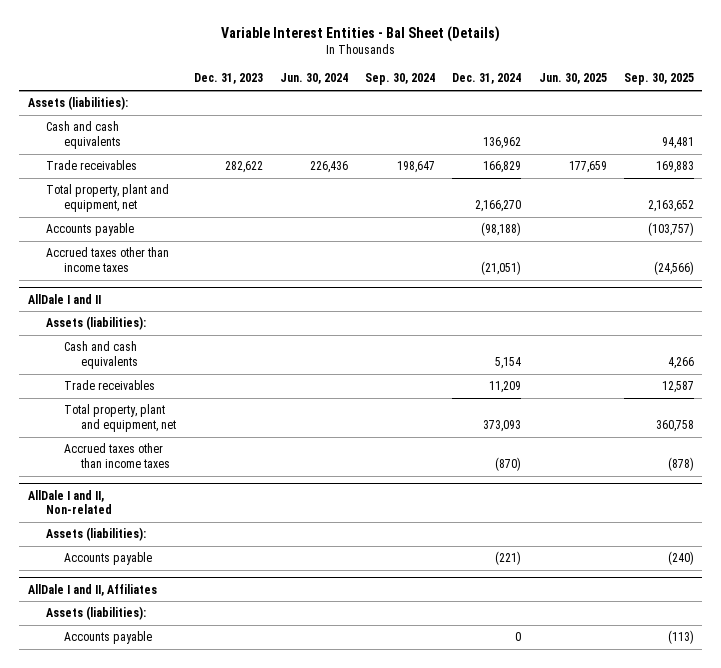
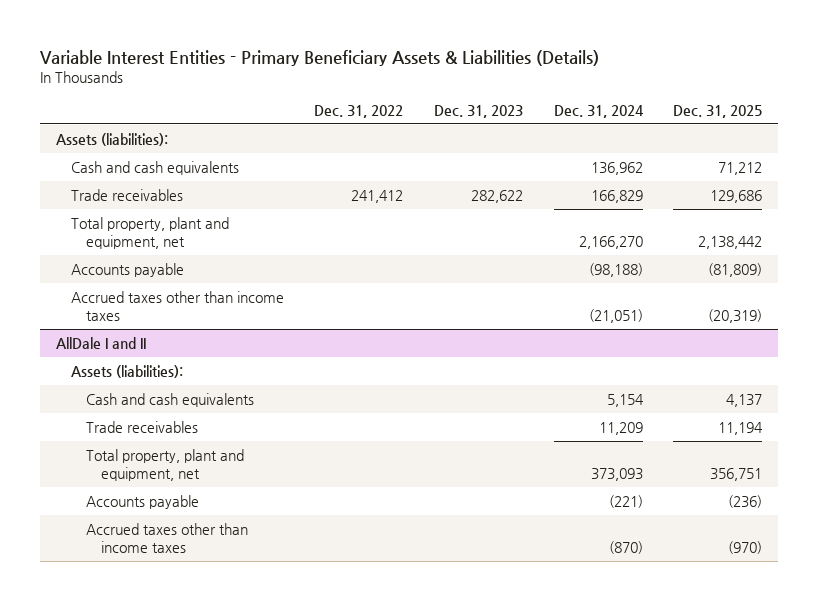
[220,25,500,42] Variable Interest Entities - Bal Sheet (Details) -> [40,49,600,66] Variable Interest Entities - Primary Beneficiary Assets & Liabilities (Details)
[279,73,348,85] Jun. 30, 2024 -> none
[365,73,436,86] Sep. 30, 2024 -> none
[538,73,607,85] Jun. 30, 2025 -> none
[623,73,694,86] Sep. 30, 2025 -> none
none -> [314,104,404,118] Dec. 31, 2022
none -> [673,104,763,118] Dec. 31, 2025
[27,489,112,515] AllDale I and II, Non-related -> none
[45,527,146,542] Assets (liabilities): -> none
[27,583,157,596] AllDale I and II, Affiliates -> none
[45,606,146,621] Assets (liabilities): -> none
[63,631,152,645] Accounts payable -> none
[63,443,171,468] Accrued taxes other than income taxes -> [85,522,248,554] Accrued taxes other than income taxes

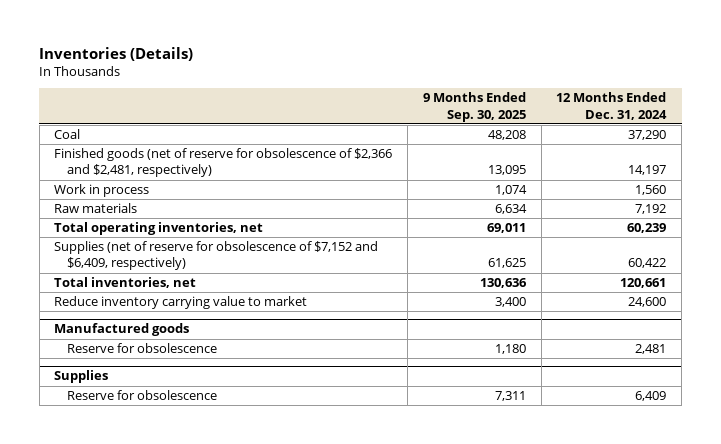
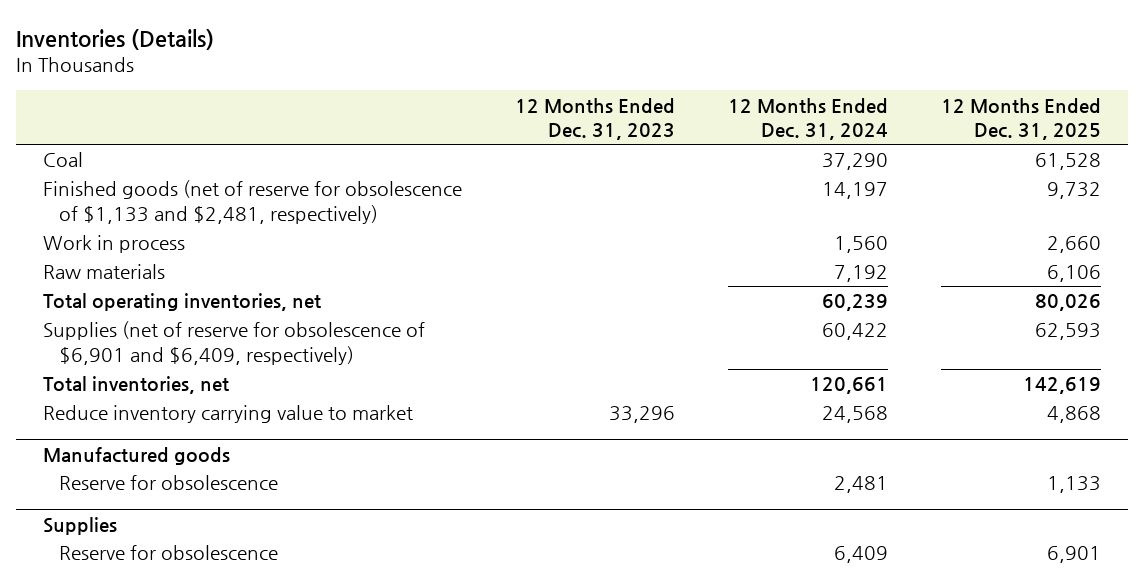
[422,92,526,122] 9 Months Ended Sep. 30, 2025 -> none
none -> [514,97,675,141] 12 Months Ended Dec. 31, 2023
none -> [941,97,1102,141] 12 Months Ended Dec. 31, 2025
[54,148,393,178] Finished goods (net of reserve for obsolescence of $2,366 and $2,481, respectively) -> [42,180,462,224] Finished goods (net of reserve for obsolescence of $1,133 and $2,481, respectively)
[54,241,379,271] Supplies (net of reserve for obsolescence of $7,152 and $6,409, respectively) -> [42,321,425,365] Supplies (net of reserve for obsolescence of $6,901 and $6,409, respectively)
[628,297,667,308] 24,600 -> [822,406,889,424] 24,568

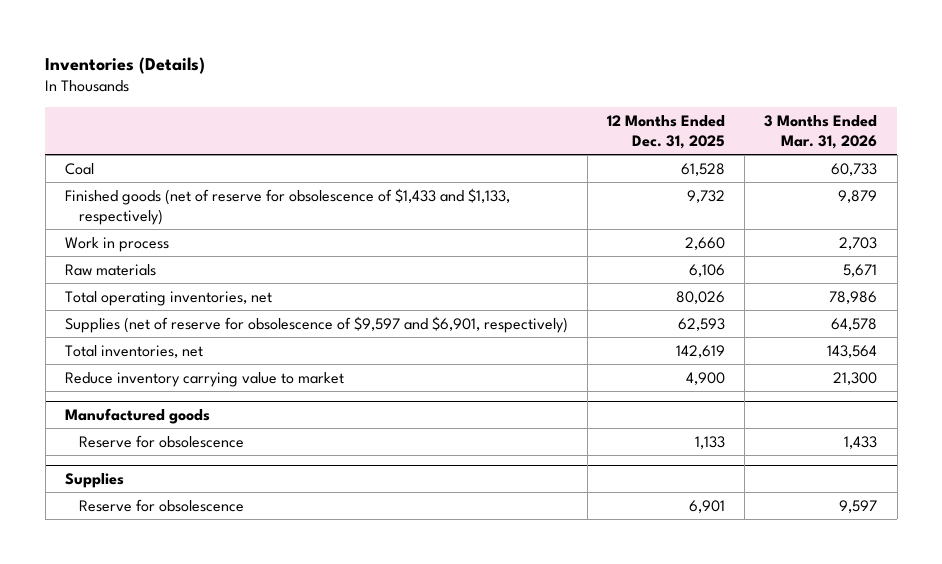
[514,97,675,141] 12 Months Ended Dec. 31, 2023 -> none
[728,97,889,141] 12 Months Ended Dec. 31, 2024 -> none
none -> [764,114,878,149] 3 Months Ended Mar. 31, 2026
[42,180,462,224] Finished goods (net of reserve for obsolescence of $1,133 and $2,481, respectively) -> [64,187,510,225] Finished goods (net of reserve for obsolescence of $1,433 and $1,133, respectively)
[42,321,425,365] Supplies (net of reserve for obsolescence of $6,901 and $6,409, respectively) -> [64,315,568,333] Supplies (net of reserve for obsolescence of $9,597 and $6,901, respectively)
[1047,406,1102,424] 4,868 -> [686,371,726,385] 4,900

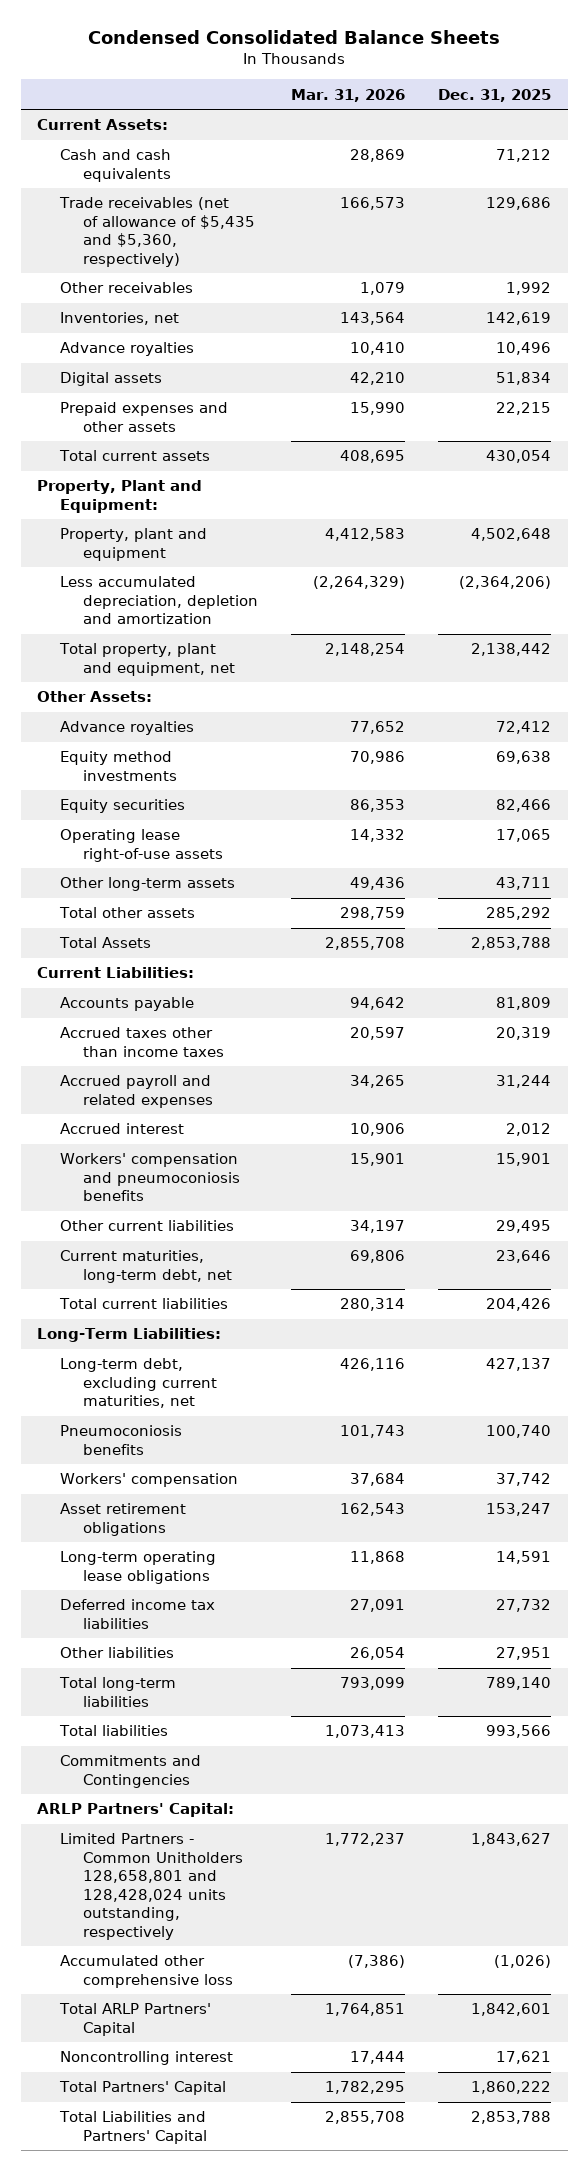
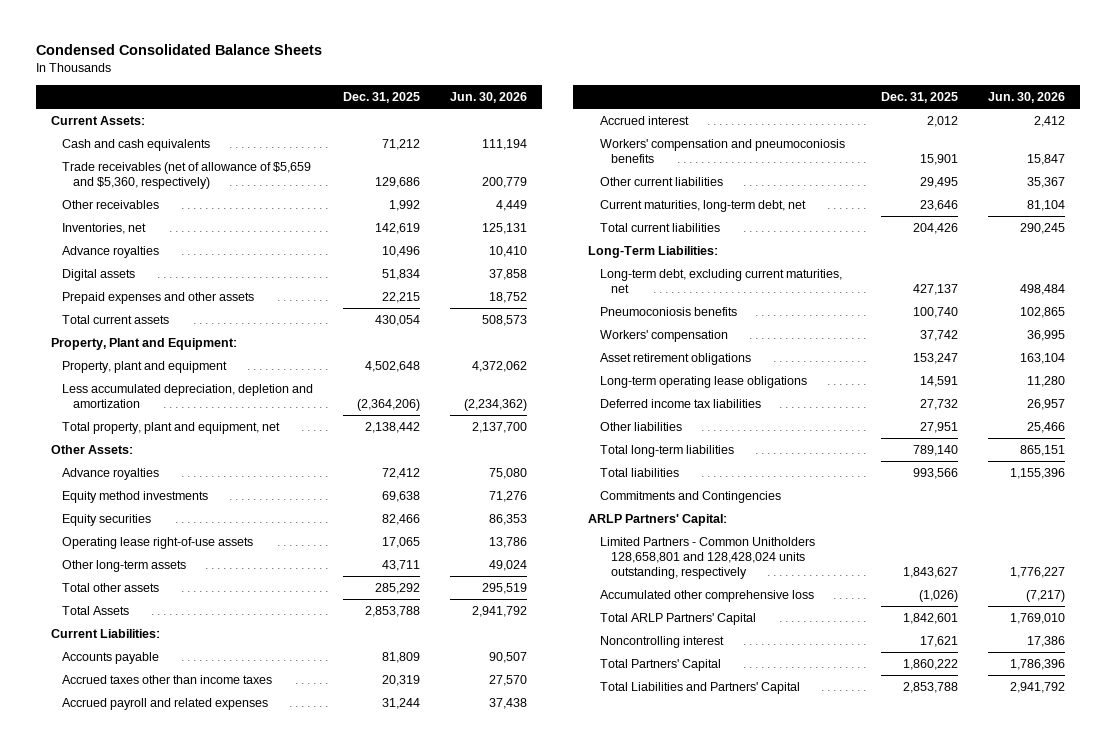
[291,88,406,102] Mar. 31, 2026 -> none
none -> [450,91,528,103] Jun. 30, 2026
[59,197,256,267] Trade receivables (net of allowance of $5,435 and $5,360, respectively) -> [62,162,312,190] Trade receivables (net of allowance of $5,659 and $5,360, respectively)

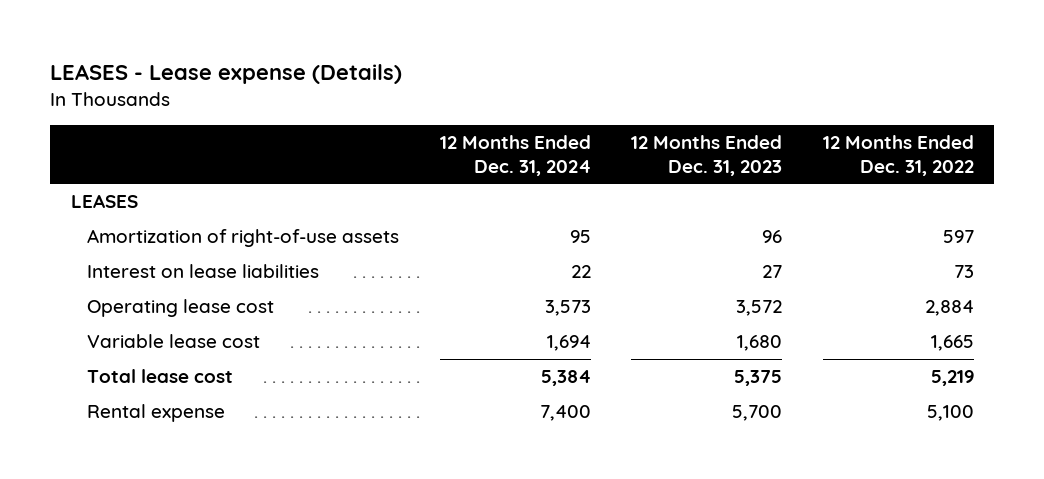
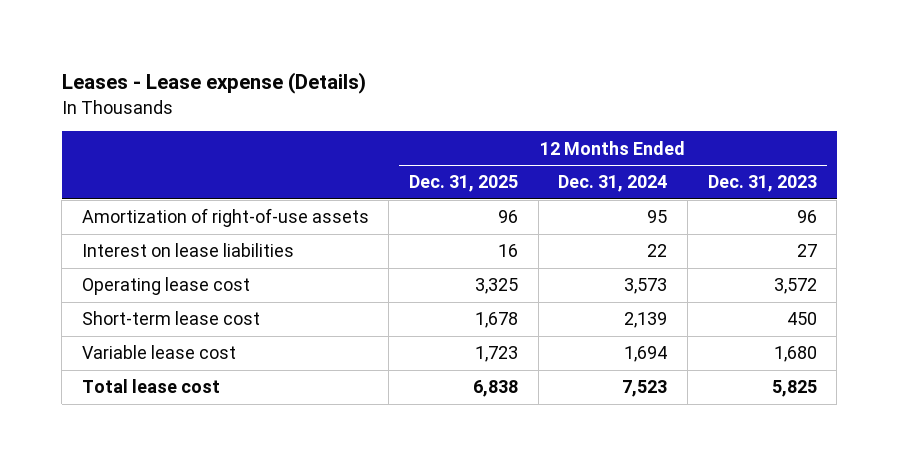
[50,64,403,85] LEASES - Lease expense (Details) -> [61,72,366,95] Leases - Lease expense (Details)
[822,135,974,176] 12 Months Ended Dec. 31, 2022 -> none
none -> [409,175,519,193] Dec. 31, 2025
[70,194,138,209] LEASES -> none
none -> [81,311,260,326] Short-term lease cost
[87,404,226,423] Rental expense -> none
[540,370,591,387] 5,384 -> [622,380,668,398] 7,523
[734,370,783,387] 5,375 -> [771,380,817,398] 5,825

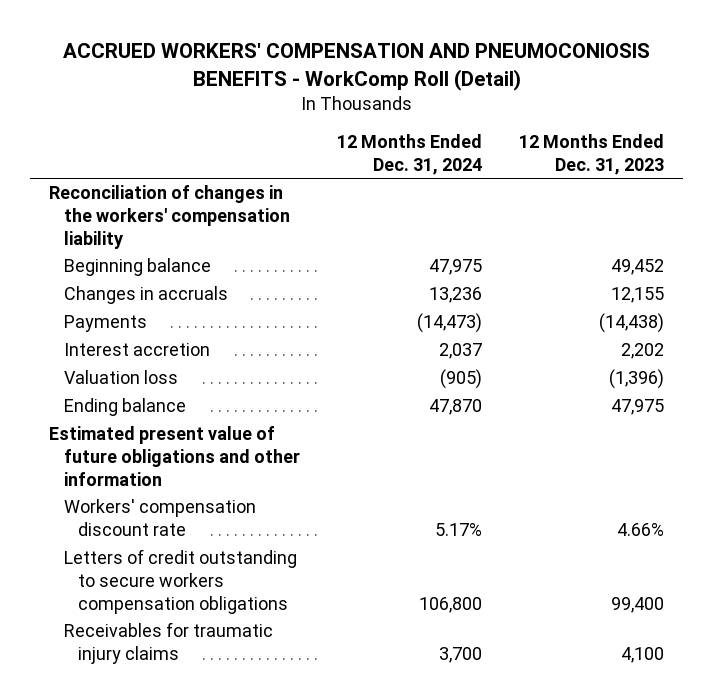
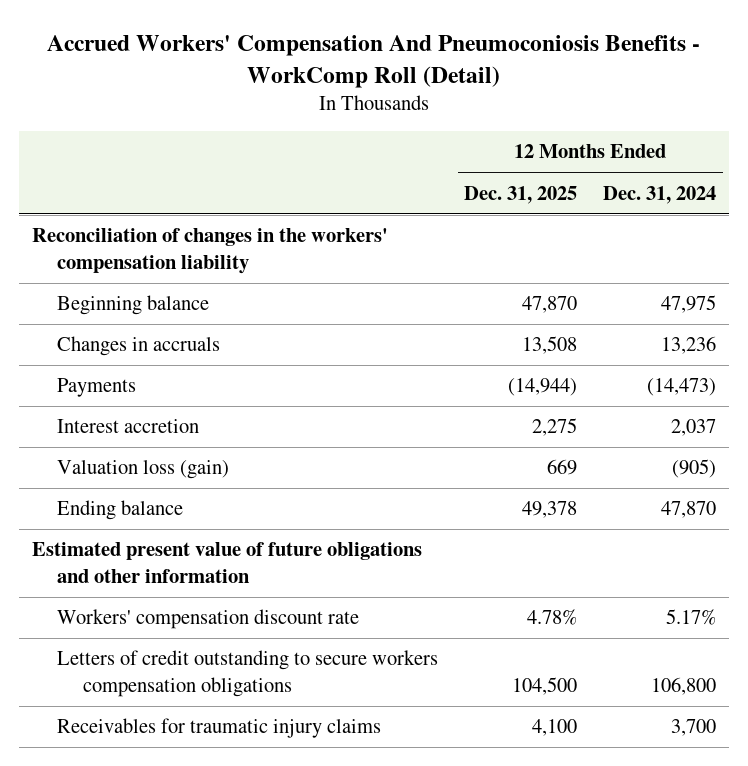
[62,43,650,91] ACCRUED WORKERS' COMPENSATION AND PNEUMOCONIOSIS BENEFITS - WorkComp Roll (Detail) -> [47,34,701,88] Accrued Workers' Compensation And Pneumoconiosis Benefits - WorkComp Roll (Detail)
[519,133,665,175] 12 Months Ended Dec. 31, 2023 -> none
none -> [464,185,578,204] Dec. 31, 2025
[63,370,178,385] Valuation loss -> [57,460,230,480] Valuation loss (gain)

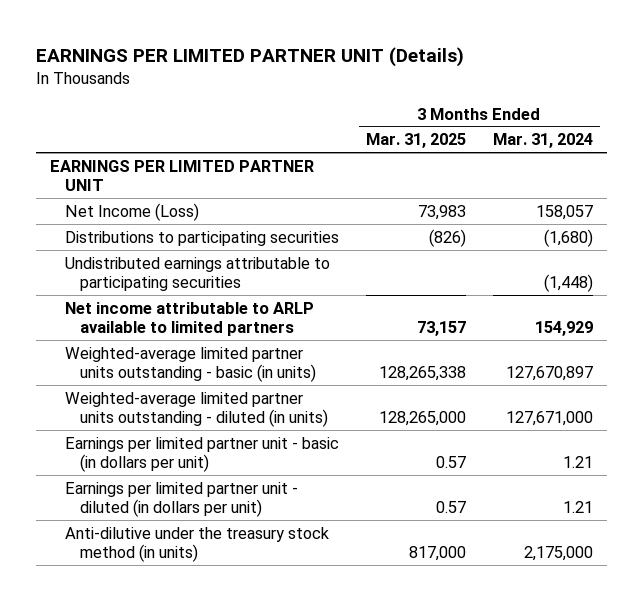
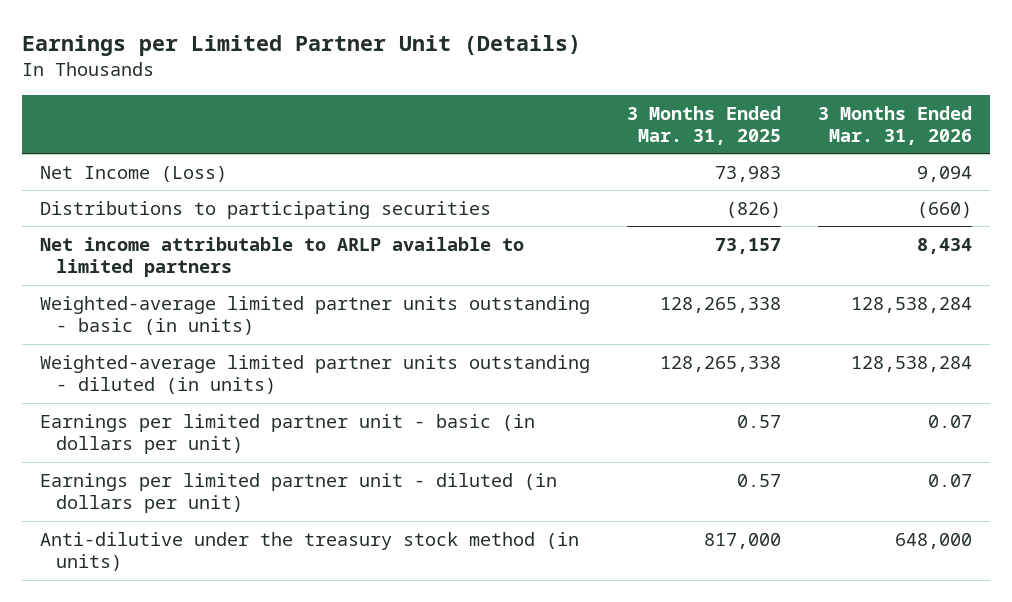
[36,46,465,67] EARNINGS PER LIMITED PARTNER UNIT (Details) -> [21,34,581,56] Earnings per Limited Partner Unit (Details)
[493,133,594,149] Mar. 31, 2024 -> none
none -> [817,105,972,145] 3 Months Ended Mar. 31, 2026
[49,159,314,192] EARNINGS PER LIMITED PARTNER UNIT -> none
[64,256,330,292] Undistributed earnings attributable to participating securities -> none
[378,411,466,427] 128,265,000 -> [660,355,782,372] 128,265,338

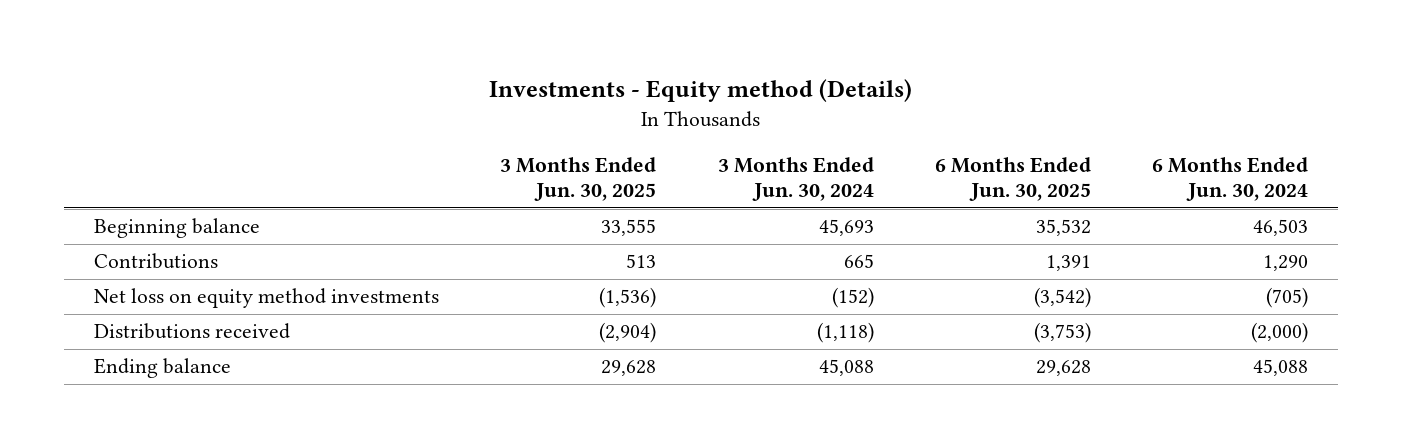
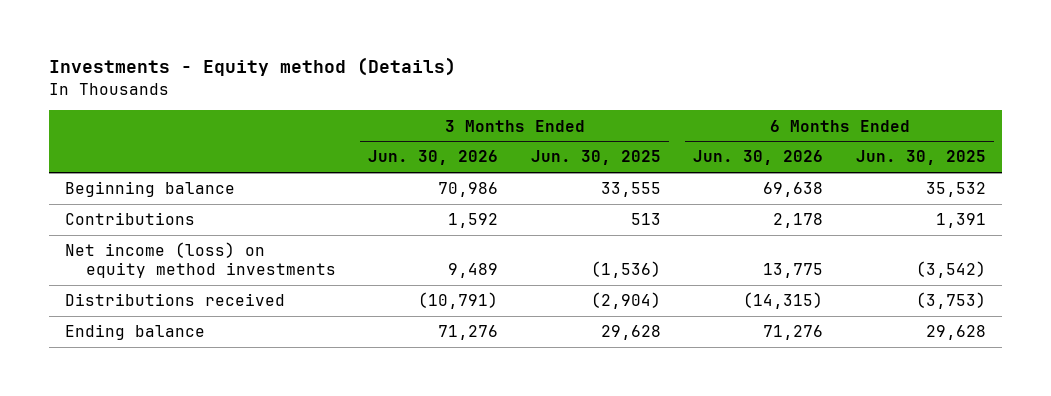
[717,156,874,202] 3 Months Ended Jun. 30, 2024 -> none
[1151,156,1308,202] 6 Months Ended Jun. 30, 2024 -> none
none -> [368,150,499,166] Jun. 30, 2026
none -> [693,150,824,166] Jun. 30, 2026
[94,288,440,309] Net loss on equity method investments -> [65,242,336,279] Net income (loss) on equity method investments

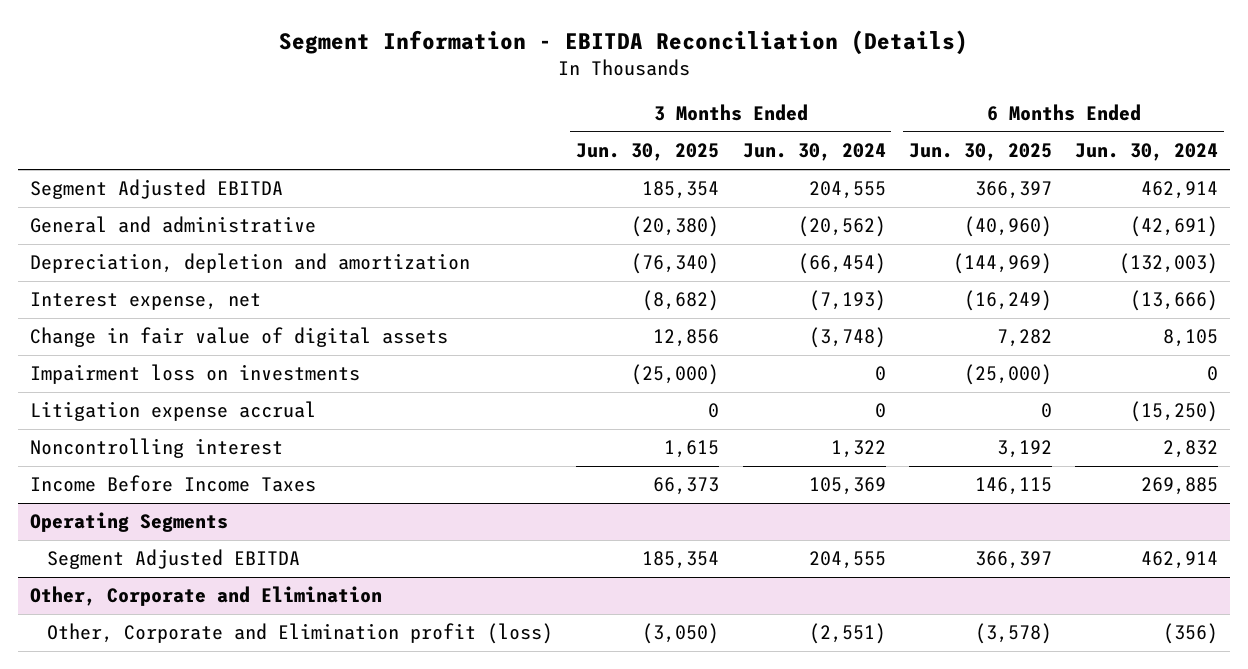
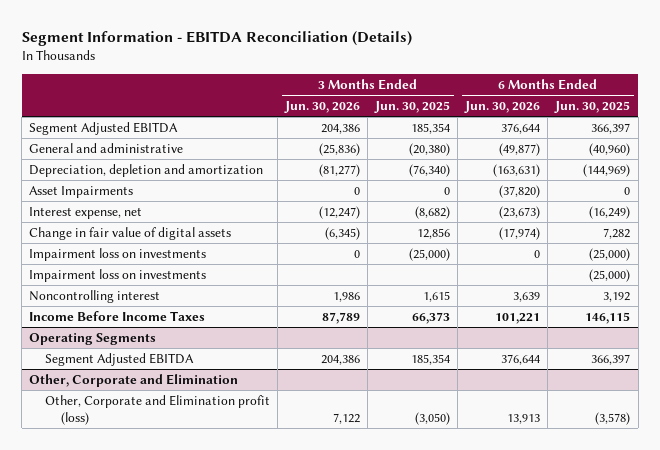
[742,143,886,162] Jun. 30, 2024 -> none
[1075,143,1219,162] Jun. 30, 2024 -> none
none -> [284,101,361,114] Jun. 30, 2026
none -> [464,101,541,114] Jun. 30, 2026
none -> [29,185,134,198] Asset Impairments
[29,401,316,422] Litigation expense accrual -> none
none -> [29,268,207,282] Impairment loss on investments

